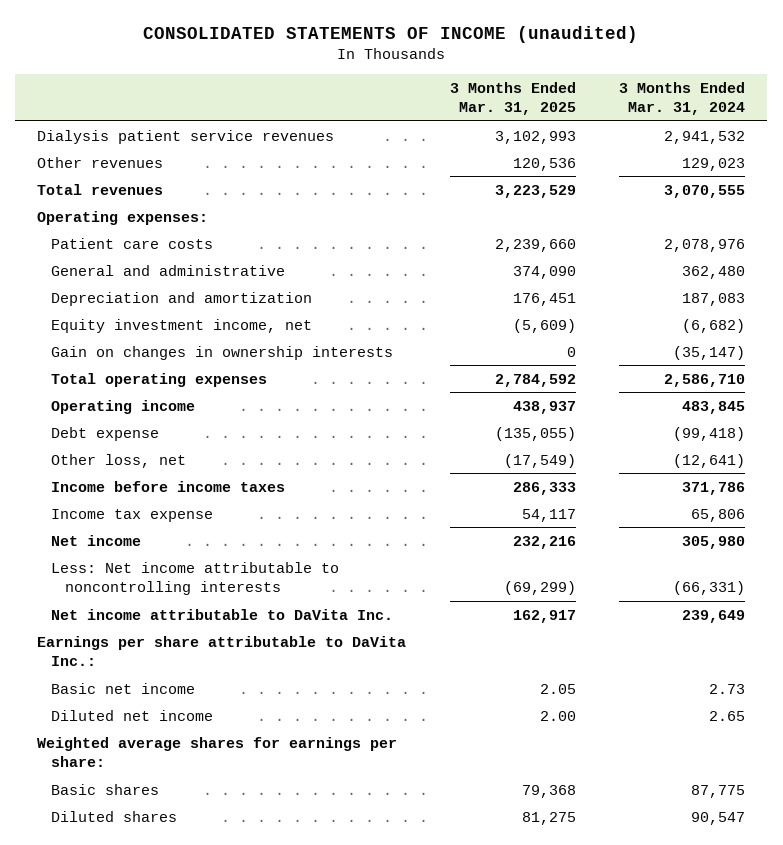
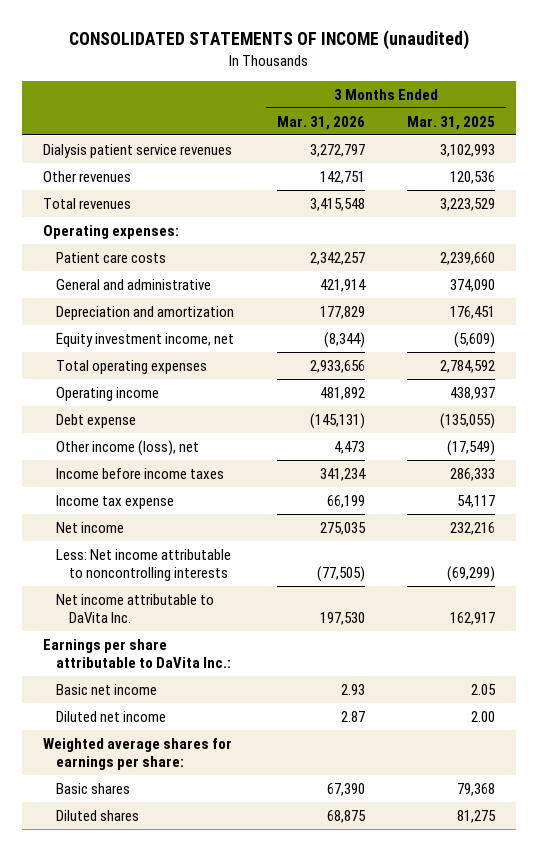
[619,81,746,115] 3 Months Ended Mar. 31, 2024 -> none
none -> [276,115,365,130] Mar. 31, 2026
[51,345,394,360] Gain on changes in ownership interests -> none
[51,453,187,468] Other loss, net -> [56,439,200,456] Other income (loss), net

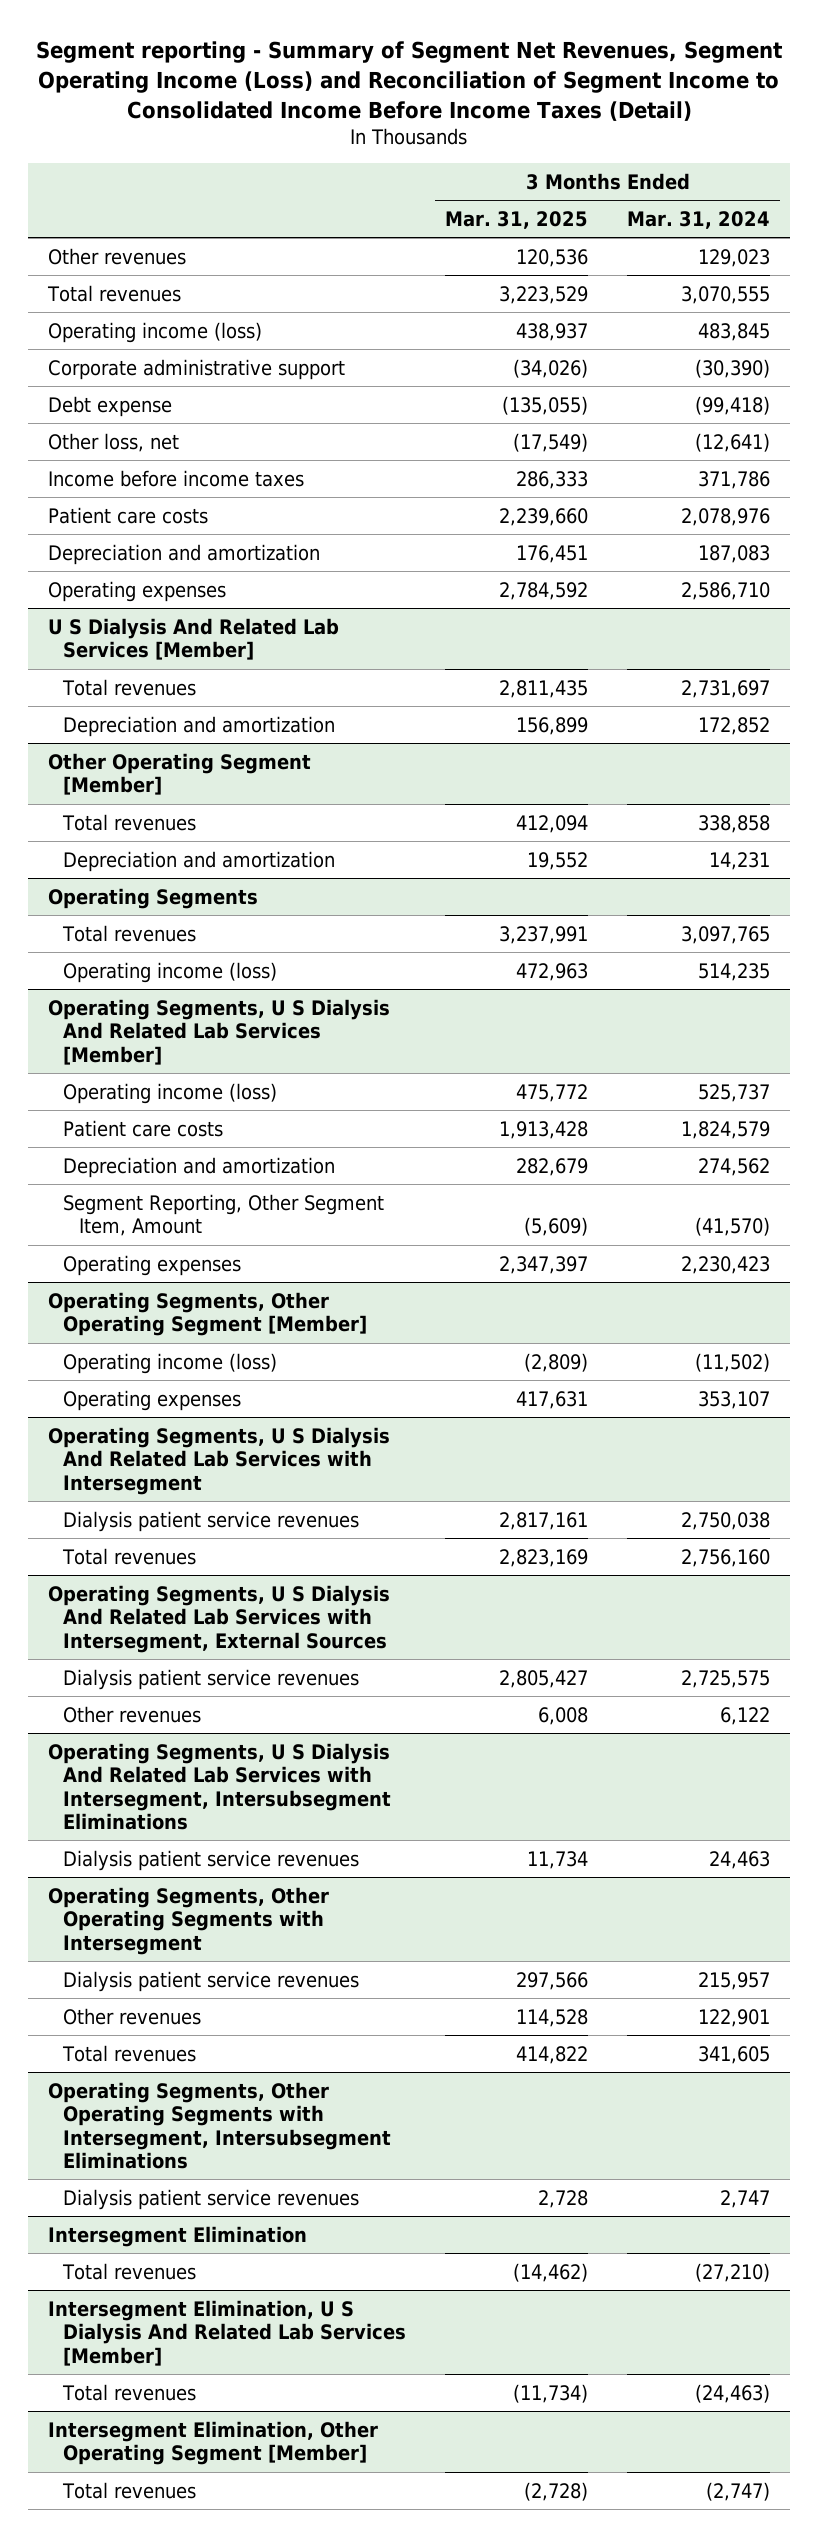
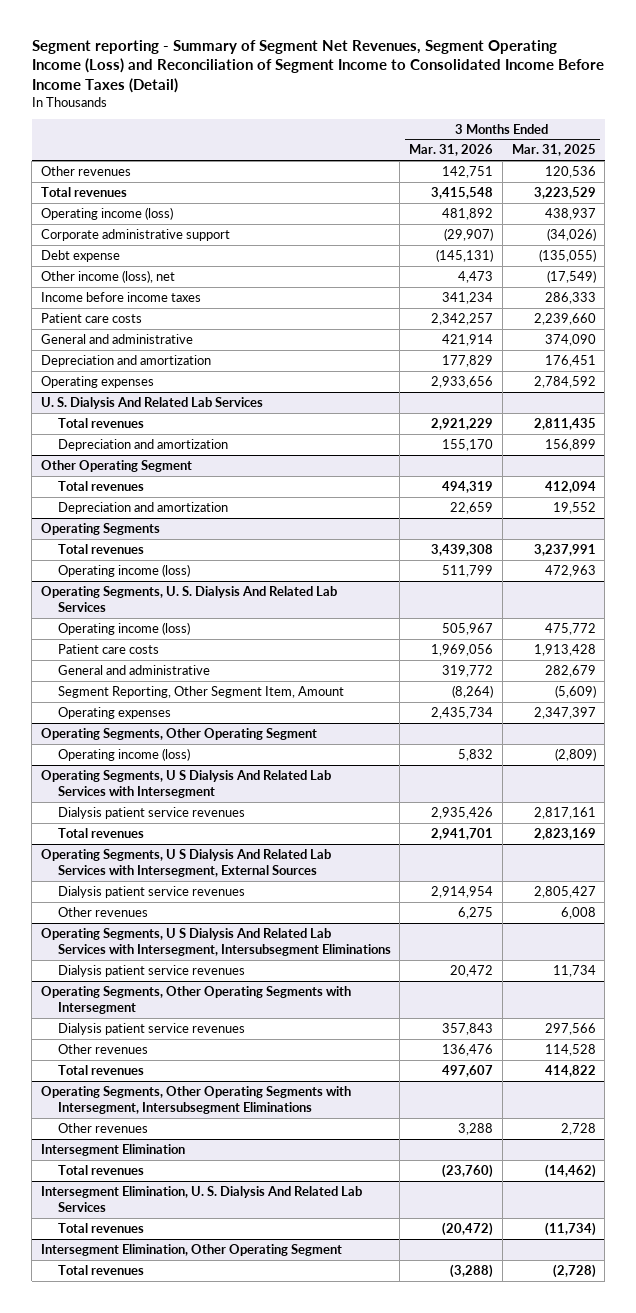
[627,210,771,229] Mar. 31, 2024 -> none
none -> [409,144,494,157] Mar. 31, 2026
[47,432,179,452] Other loss, net -> [40,269,175,283] Other income (loss), net
none -> [40,333,193,344] General and administrative
[47,617,339,661] U S Dialysis And Related Lab Services [Member] -> [40,396,263,409] U. S. Dialysis And Related Lab Services
[47,752,311,796] Other Operating Segment [Member] -> [40,459,192,472] Other Operating Segment
[47,998,390,1065] Operating Segments, U S Dialysis And Related Lab Services [Member] -> [40,585,337,612] Operating Segments, U. S. Dialysis And Related Lab Services
[63,1156,336,1178] Depreciation and amortization -> [57,664,210,675] General and administrative
[47,1291,368,1337] Operating Segments, Other Operating Segment [Member] -> [40,727,317,740] Operating Segments, Other Operating Segment
[63,1389,242,1411] Operating expenses -> none
[63,2188,360,2210] Dialysis patient service revenues -> [57,1122,148,1133] Other revenues
[47,2299,407,2366] Intersegment Elimination, U S Dialysis And Related Lab Services [Member] -> [40,1185,362,1212] Intersegment Elimination, U. S. Dialysis And Related Lab Services
[47,2420,378,2466] Intersegment Elimination, Other Operating Segment [Member] -> [40,1243,342,1256] Intersegment Elimination, Other Operating Segment

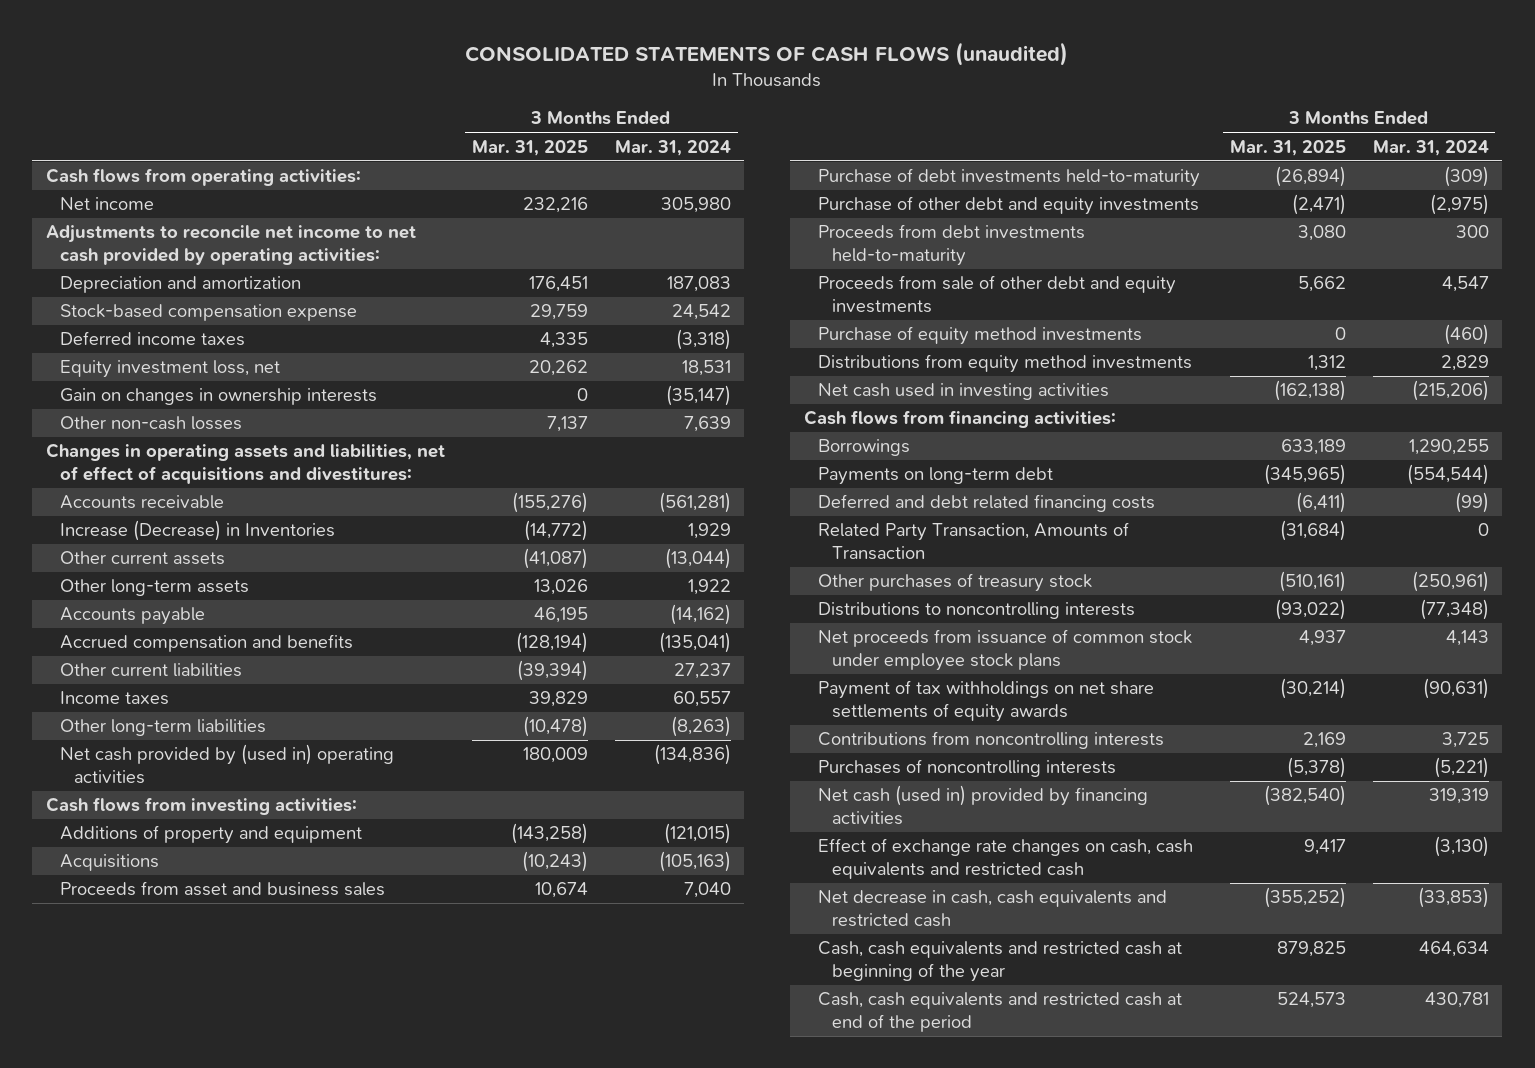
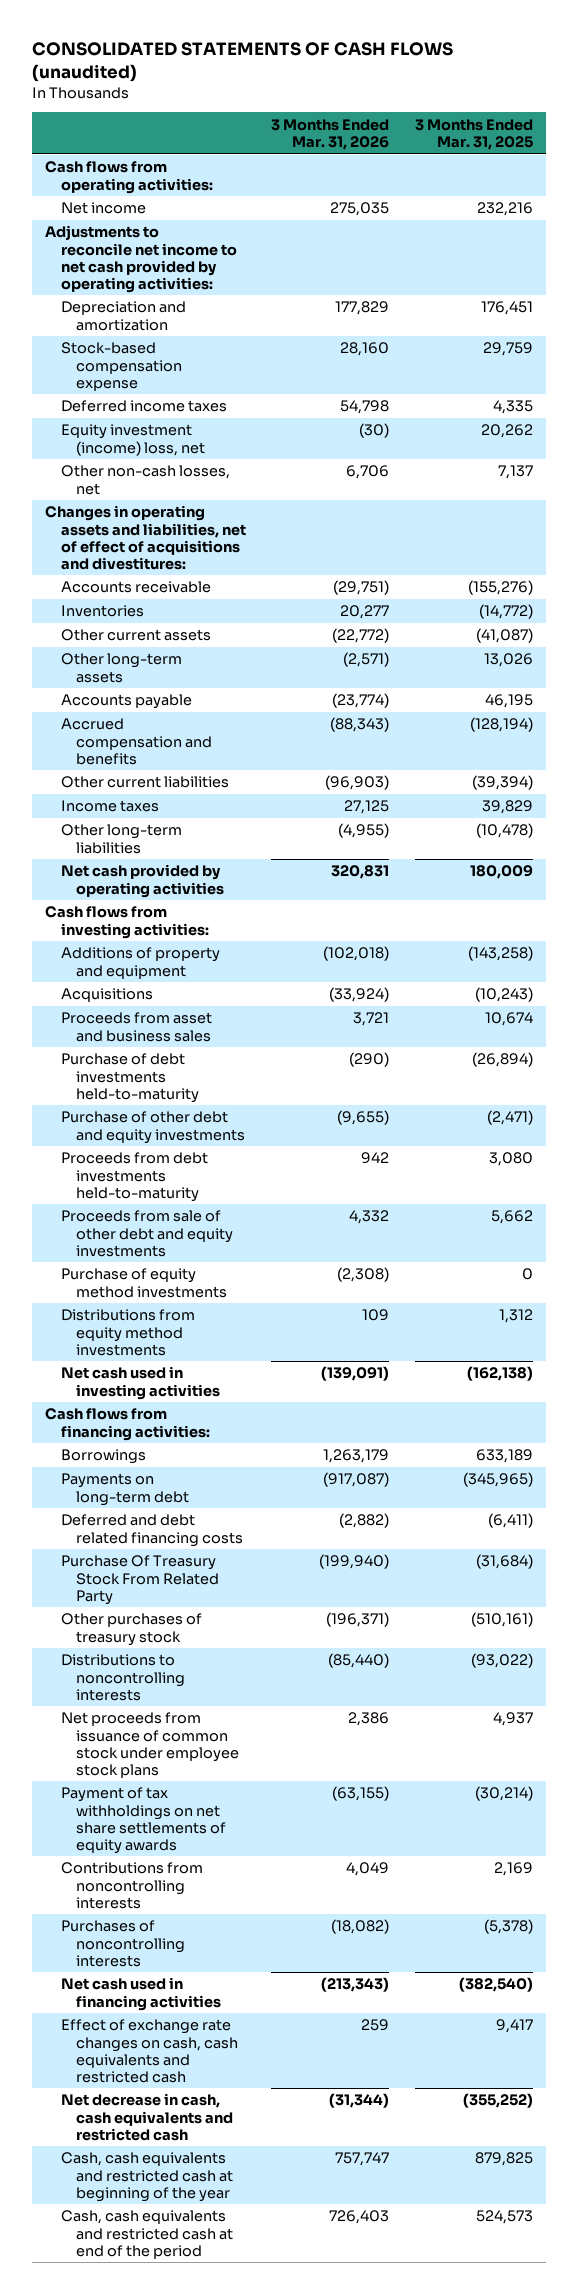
[614,139,731,156] Mar. 31, 2024 -> none
none -> [271,118,390,150] 3 Months Ended Mar. 31, 2026
[59,388,377,406] Gain on changes in ownership interests -> none
[59,360,280,379] Equity investment loss, net -> [60,424,205,456] Equity investment (income) loss, net
[59,416,242,431] Other non-cash losses -> [60,465,230,495] Other non-cash losses, net
[59,520,335,542] Increase (Decrease) in Inventories -> [60,605,144,618] Inventories
[59,744,394,784] Net cash provided by (used in) operating activities -> [60,864,224,898] Net cash provided by operating activities
[817,522,1129,560] Related Party Transaction, Amounts of Transaction -> [60,1555,219,1605] Purchase Of Treasury Stock From Related Party
[817,785,1148,825] Net cash (used in) provided by financing activities -> [60,1977,221,2011] Net cash used in financing activities

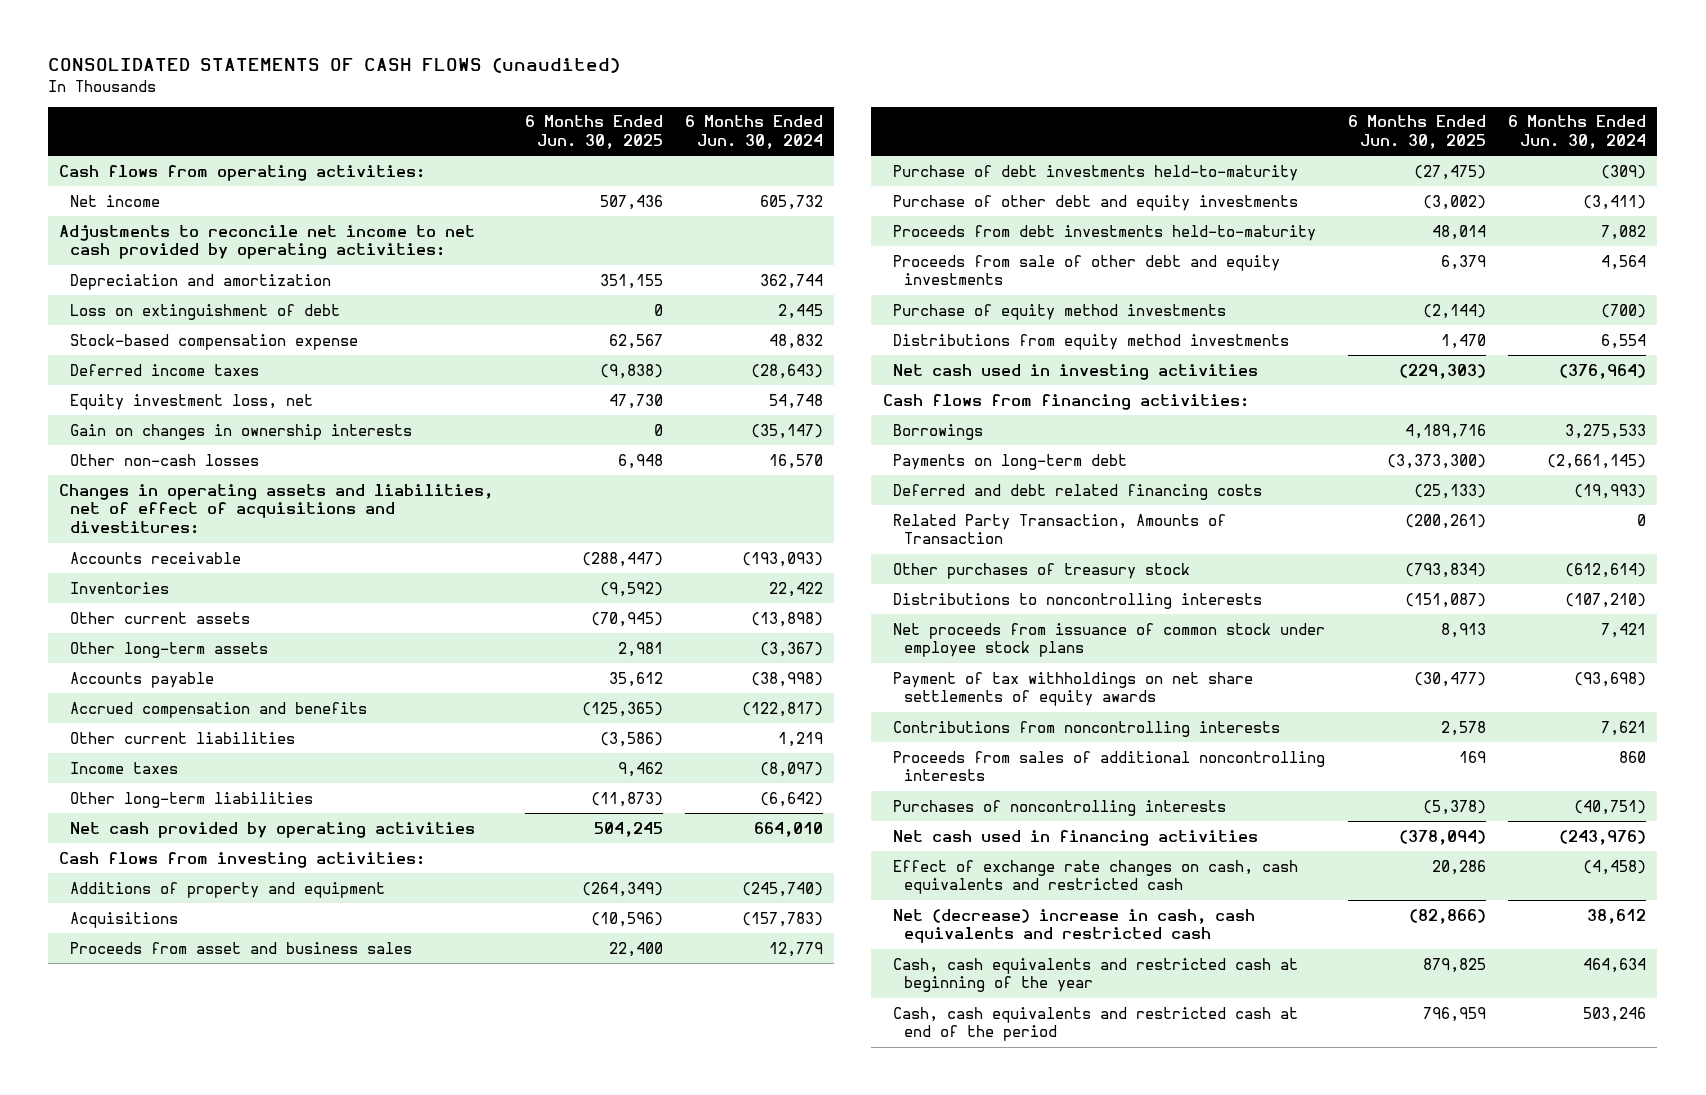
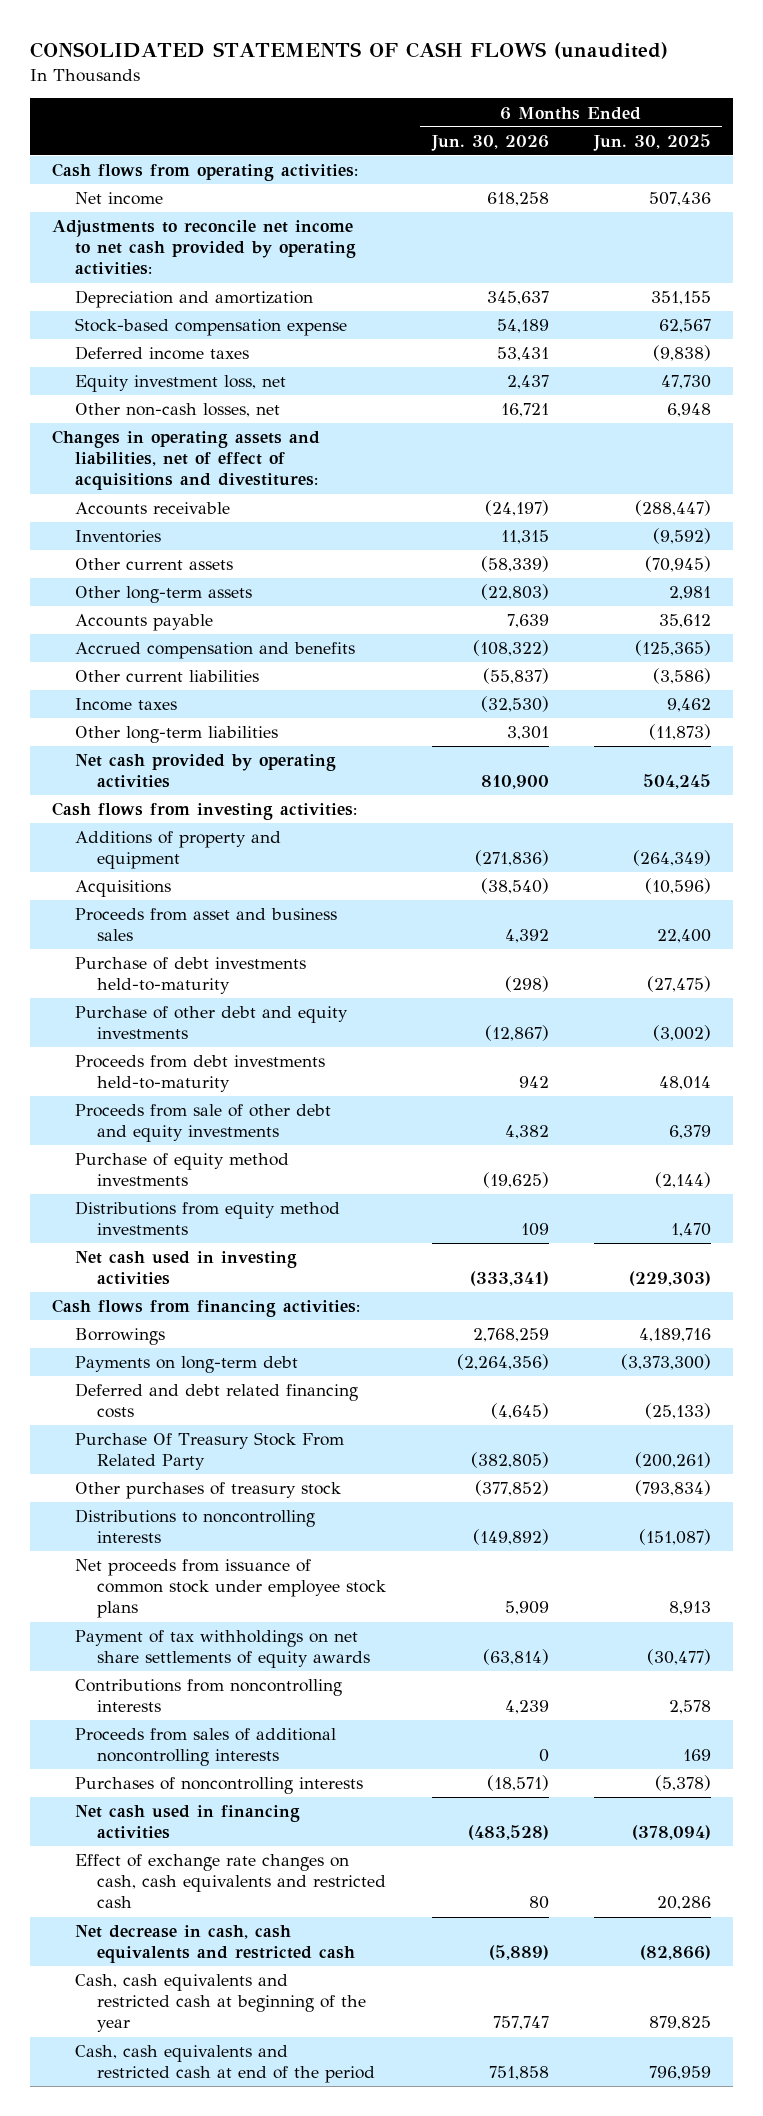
[684,115,823,150] 6 Months Ended Jun. 30, 2024 -> none
none -> [430,134,549,151] Jun. 30, 2026
[70,303,341,320] Loss on extinguishment of debt -> none
[70,423,413,440] Gain on changes in ownership interests -> none
[70,453,260,466] Other non-cash losses -> [74,403,280,418] Other non-cash losses, net
[893,513,1227,545] Related Party Transaction, Amounts of Transaction -> [74,1432,344,1471] Purchase Of Treasury Stock From Related Party
[893,908,1256,944] Net (decrease) increase in cash, cash equivalents and restricted cash -> [74,1925,356,1964] Net decrease in cash, cash equivalents and restricted cash

